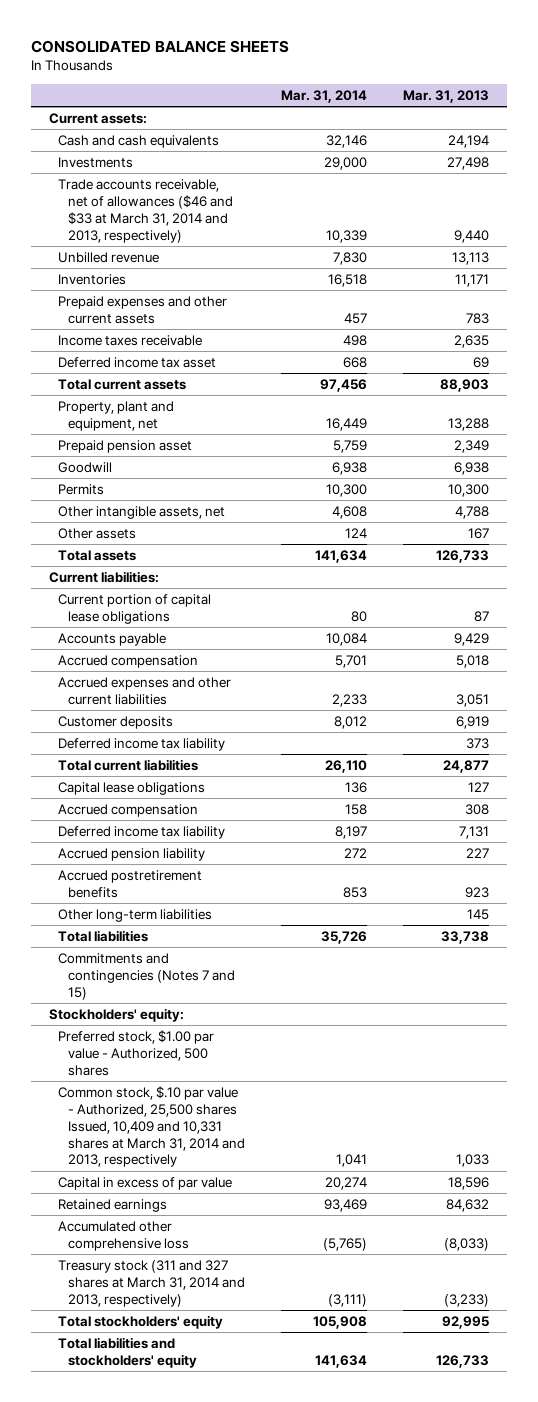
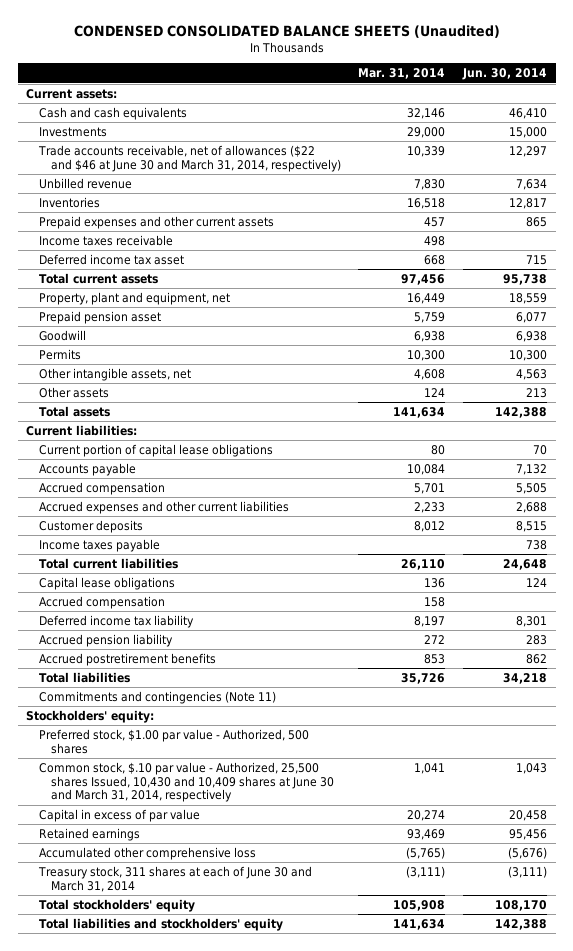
[30,40,289,54] CONSOLIDATED BALANCE SHEETS -> [73,24,500,38] CONDENSED CONSOLIDATED BALANCE SHEETS (Unaudited)
[403,90,490,104] Mar. 31, 2013 -> none
none -> [461,68,547,81] Jun. 30, 2014
[58,179,234,243] Trade accounts receivable, net of allowances ($46 and $33 at March 31, 2014 and 2013, respectively) -> [37,144,341,172] Trade accounts receivable, net of allowances ($22 and $46 at June 30 and March 31, 2014, respectively)
[58,738,226,752] Deferred income tax liability -> none
none -> [38,538,160,552] Income taxes payable
[58,909,213,923] Other long-term liabilities -> none
[58,953,236,1000] Commitments and contingencies (Notes 7 and 15) -> [38,690,276,704] Commitments and contingencies (Note 11)
[58,1086,246,1168] Common stock, $.10 par value - Authorized, 25,500 shares Issued, 10,409 and 10,331 shares at March 31, 2014 and 2013, respectively -> [38,761,334,803] Common stock, $.10 par value - Authorized, 25,500 shares Issued, 10,430 and 10,409 shares at June 30 and March 31, 2014, respectively
[58,1260,246,1307] Treasury stock (311 and 327 shares at March 31, 2014 and 2013, respectively) -> [37,865,312,892] Treasury stock, 311 shares at each of June 30 and March 31, 2014

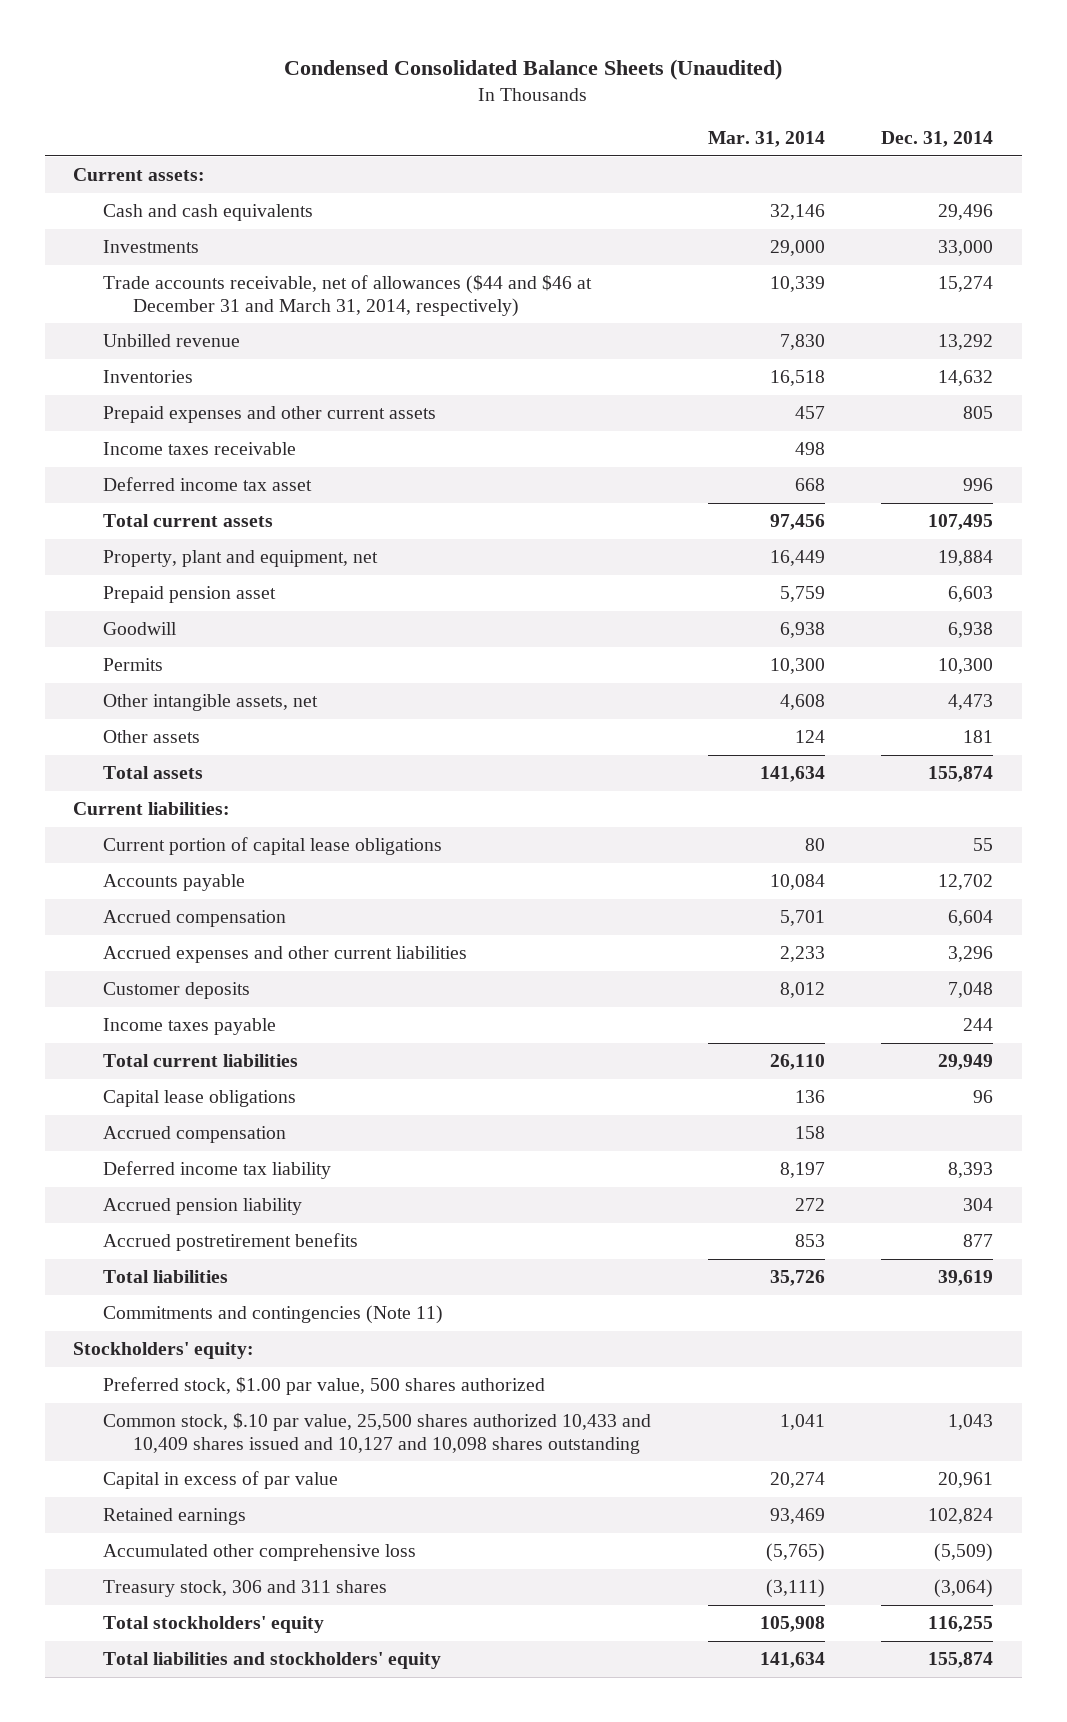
[73,24,500,38] CONDENSED CONSOLIDATED BALANCE SHEETS (Unaudited) -> [284,59,783,81] Condensed Consolidated Balance Sheets (Unaudited)
[461,68,547,81] Jun. 30, 2014 -> none
none -> [881,131,994,148] Dec. 31, 2014
[37,144,341,172] Trade accounts receivable, net of allowances ($22 and $46 at June 30 and March 31, 2014, respectively) -> [103,275,593,317] Trade accounts receivable, net of allowances ($44 and $46 at December 31 and March 31, 2014, respectively)
[38,728,309,754] Preferred stock, $1.00 par value - Authorized, 500 shares -> [103,1377,546,1396] Preferred stock, $1.00 par value, 500 shares authorized
[38,761,334,803] Common stock, $.10 par value - Authorized, 25,500 shares Issued, 10,430 and 10,409 shares at June 30 and March 31, 2014, respectively -> [103,1413,652,1454] Common stock, $.10 par value, 25,500 shares authorized 10,433 and 10,409 shares issued and 10,127 and 10,098 shares outstanding
[37,865,312,892] Treasury stock, 311 shares at each of June 30 and March 31, 2014 -> [103,1580,388,1598] Treasury stock, 306 and 311 shares

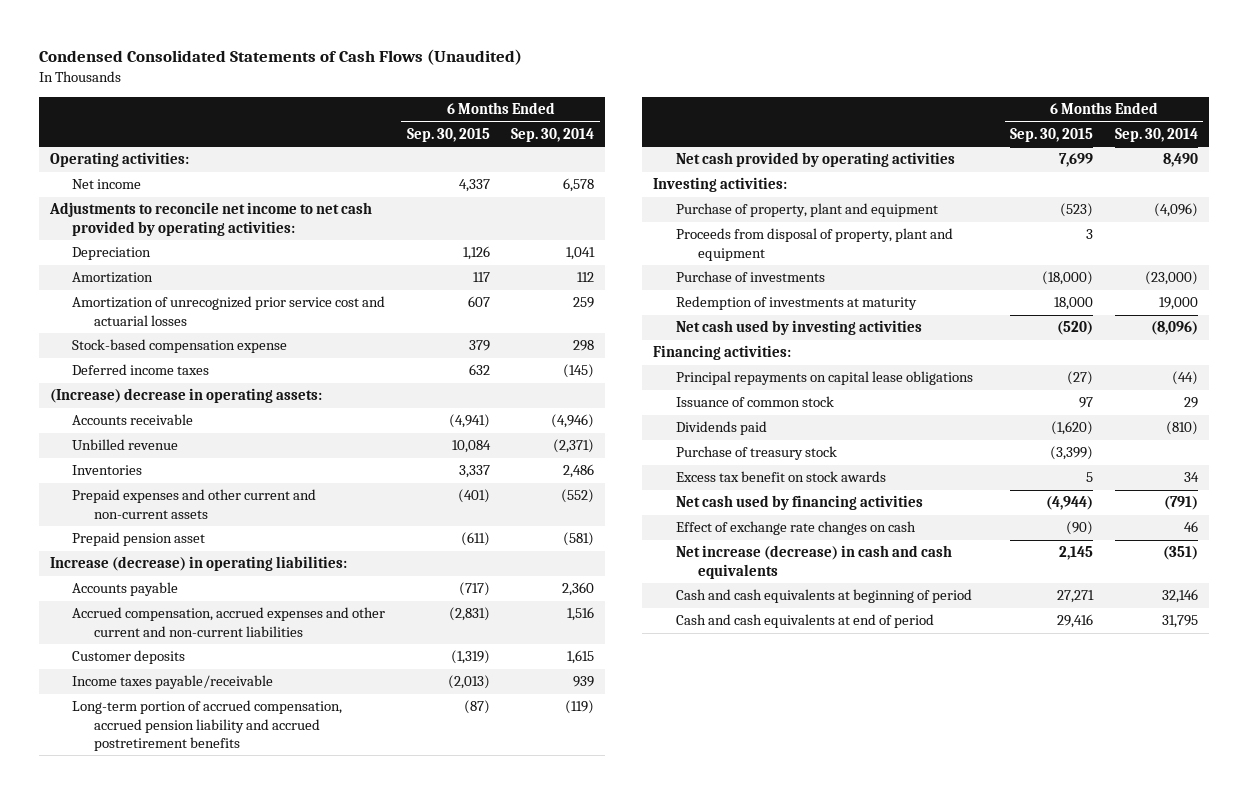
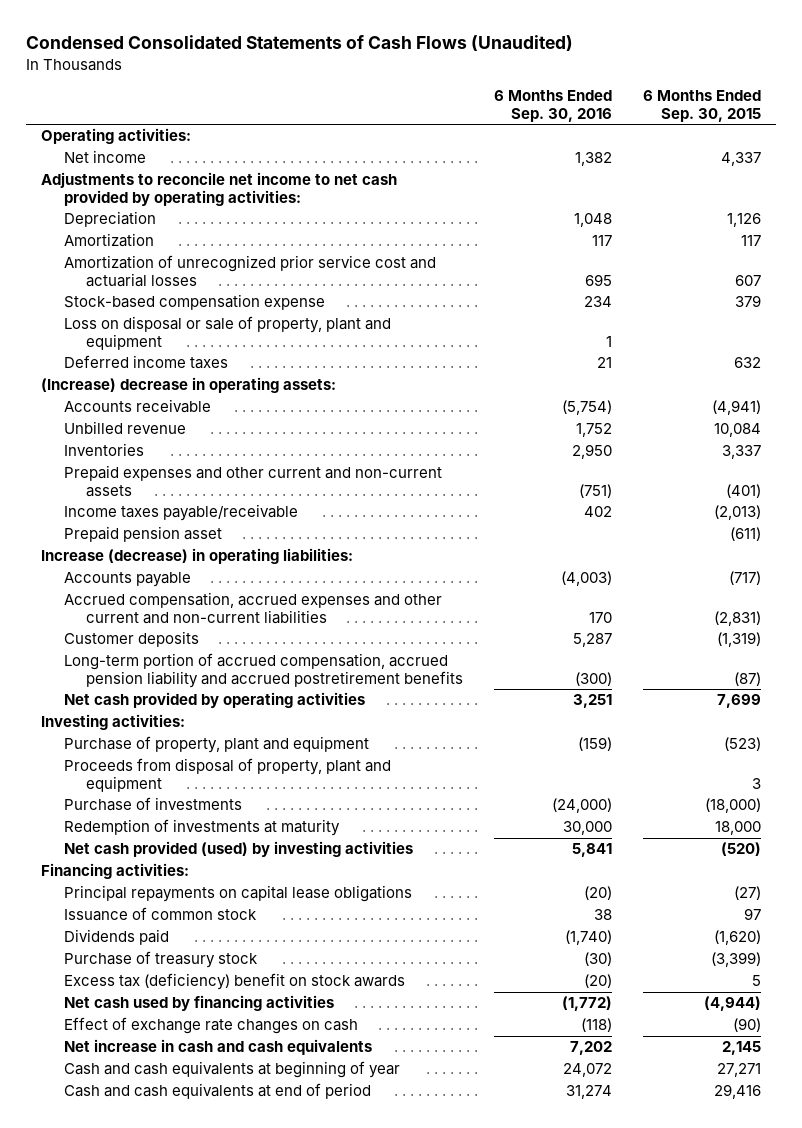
[511,127,595,142] Sep. 30, 2014 -> none
none -> [493,89,612,122] 6 Months Ended Sep. 30, 2016
none -> [63,316,391,351] Loss on disposal or sale of property, plant and equipment
[71,675,273,690] Income taxes payable/receivable -> [63,504,298,522] Income taxes payable/receivable
[675,320,922,336] Net cash used by investing activities -> [63,841,413,858] Net cash provided (used) by investing activities
[675,471,886,483] Excess tax benefit on stock awards -> [63,973,405,991] Excess tax (deficiency) benefit on stock awards
[675,545,952,579] Net increase (decrease) in cash and cash equivalents -> [63,1039,372,1056] Net increase in cash and cash equivalents
[675,589,972,604] Cash and cash equivalents at beginning of period -> [63,1061,400,1079] Cash and cash equivalents at beginning of year

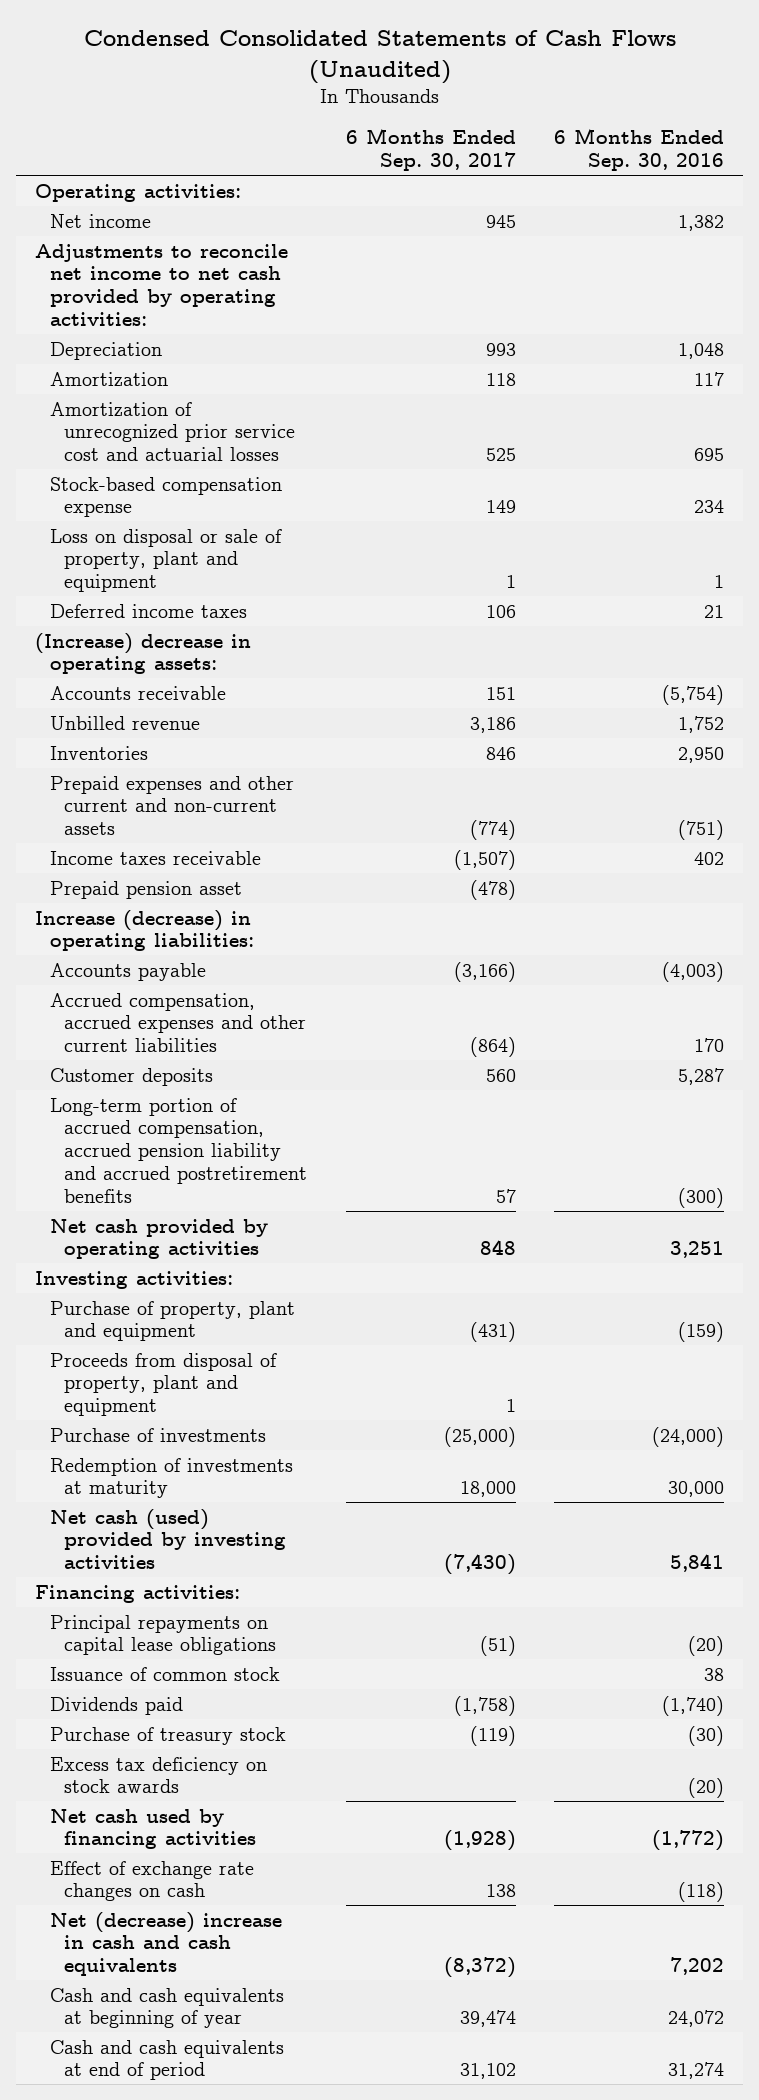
[642,89,761,122] 6 Months Ended Sep. 30, 2015 -> none
none -> [345,128,516,172] 6 Months Ended Sep. 30, 2017
[63,504,298,522] Income taxes payable/receivable -> [49,850,261,865] Income taxes receivable
[63,592,442,625] Accrued compensation, accrued expenses and other current and non-current liabilities -> [49,992,307,1053] Accrued compensation, accrued expenses and other current liabilities
[63,841,413,858] Net cash provided (used) by investing activities -> [49,1508,287,1570] Net cash (used) provided by investing activities
[63,973,405,991] Excess tax (deficiency) benefit on stock awards -> [49,1756,267,1794] Excess tax deficiency on stock awards
[63,1039,372,1056] Net increase in cash and cash equivalents -> [49,1911,282,1977] Net (decrease) increase in cash and cash equivalents

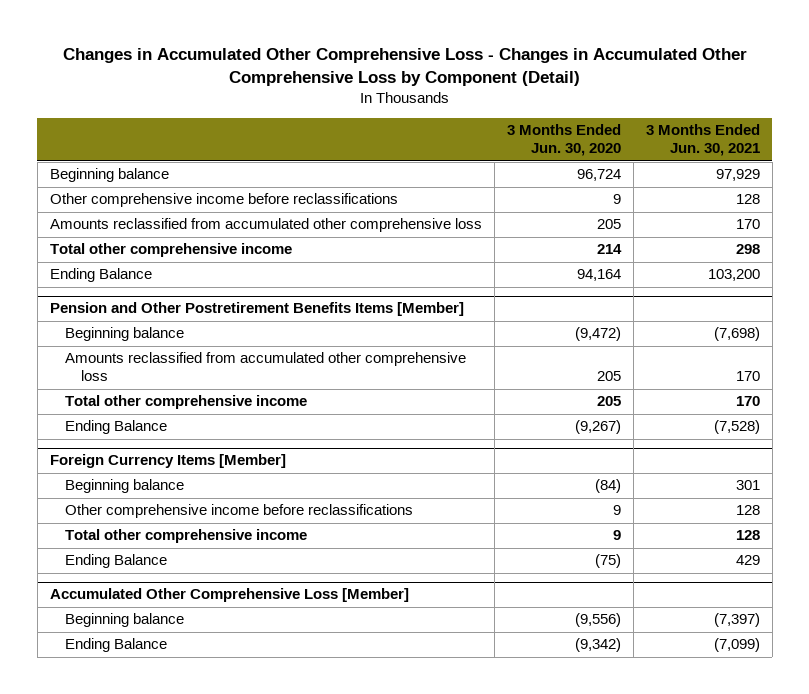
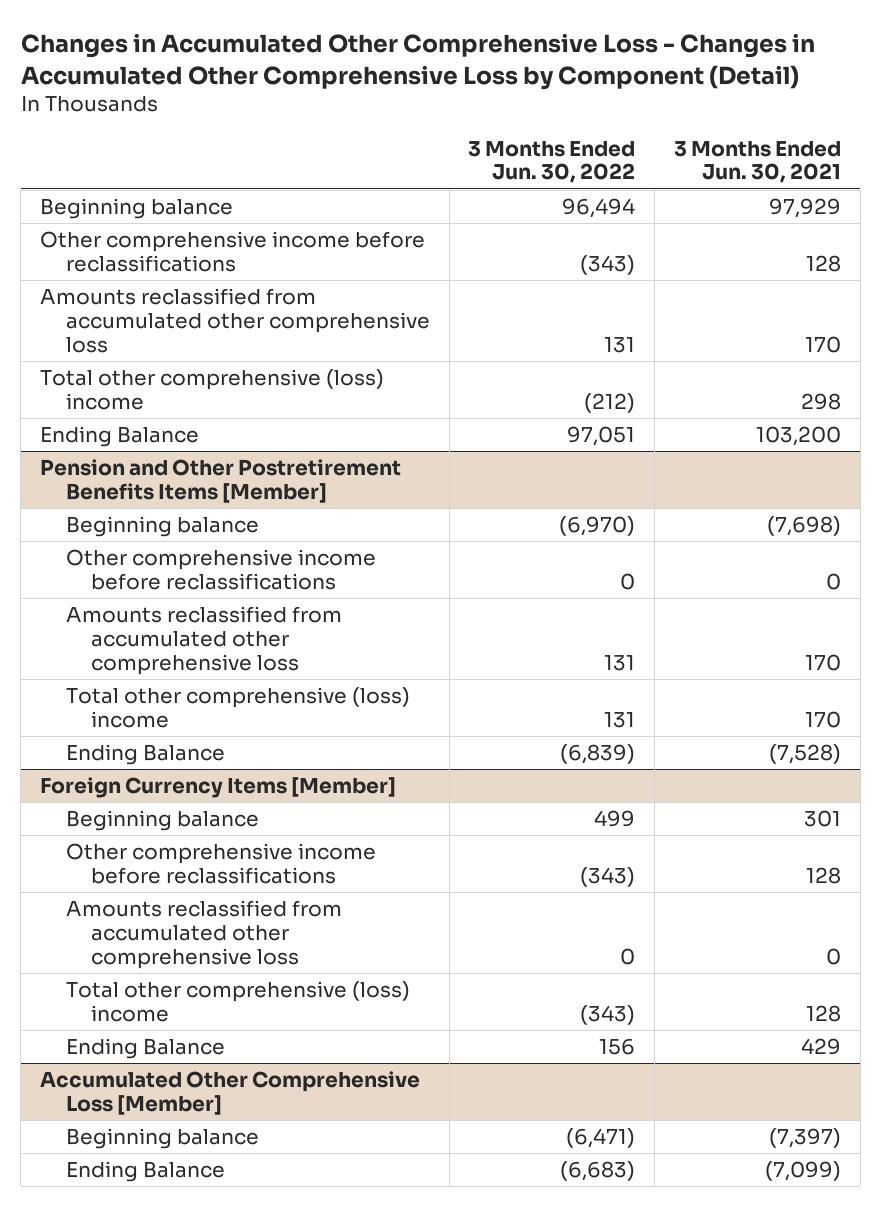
[506,124,621,157] 3 Months Ended Jun. 30, 2020 -> none
none -> [468,140,636,184] 3 Months Ended Jun. 30, 2022
[49,243,292,258] Total other comprehensive income -> [40,369,385,410] Total other comprehensive (loss) income
none -> [65,549,376,590] Other comprehensive income before reclassifications
[65,395,308,410] Total other comprehensive income -> [65,687,410,728] Total other comprehensive (loss) income
none -> [65,900,342,969] Amounts reclassified from accumulated other comprehensive loss
[65,529,308,544] Total other comprehensive income -> [65,981,410,1022] Total other comprehensive (loss) income

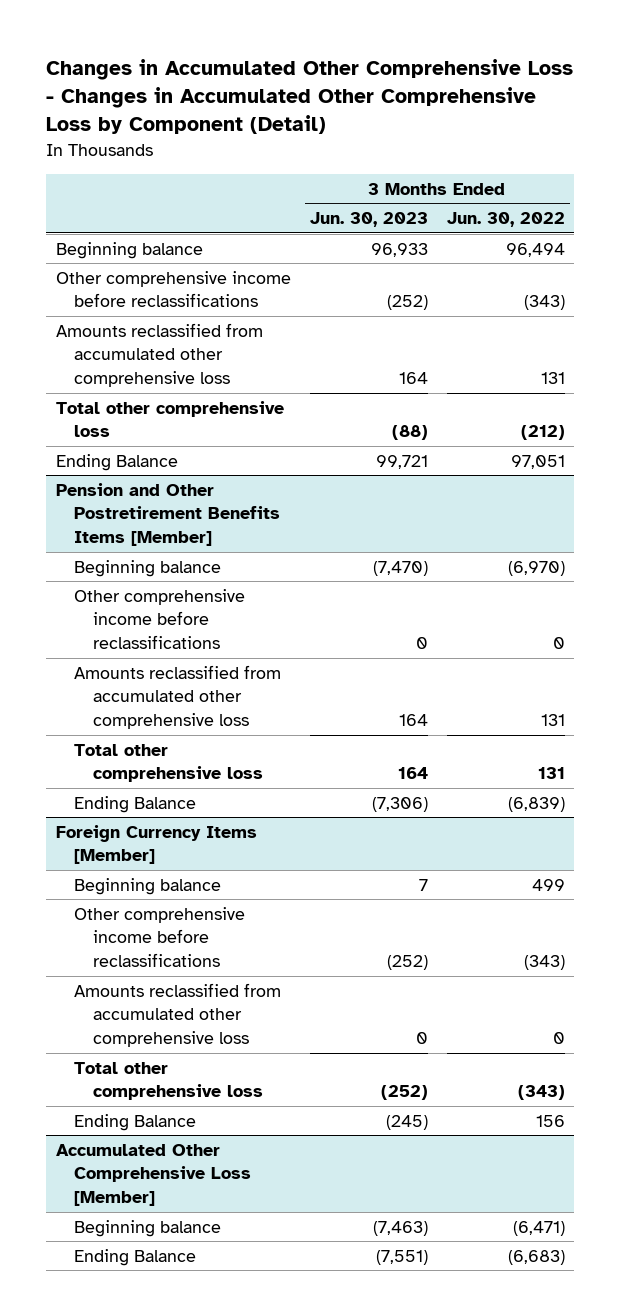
[674,140,842,184] 3 Months Ended Jun. 30, 2021 -> none
none -> [309,212,428,228] Jun. 30, 2023
[40,369,385,410] Total other comprehensive (loss) income -> [55,400,284,438] Total other comprehensive loss
[65,687,410,728] Total other comprehensive (loss) income -> [74,743,263,783] Total other comprehensive loss
[65,981,410,1022] Total other comprehensive (loss) income -> [74,1061,263,1101] Total other comprehensive loss

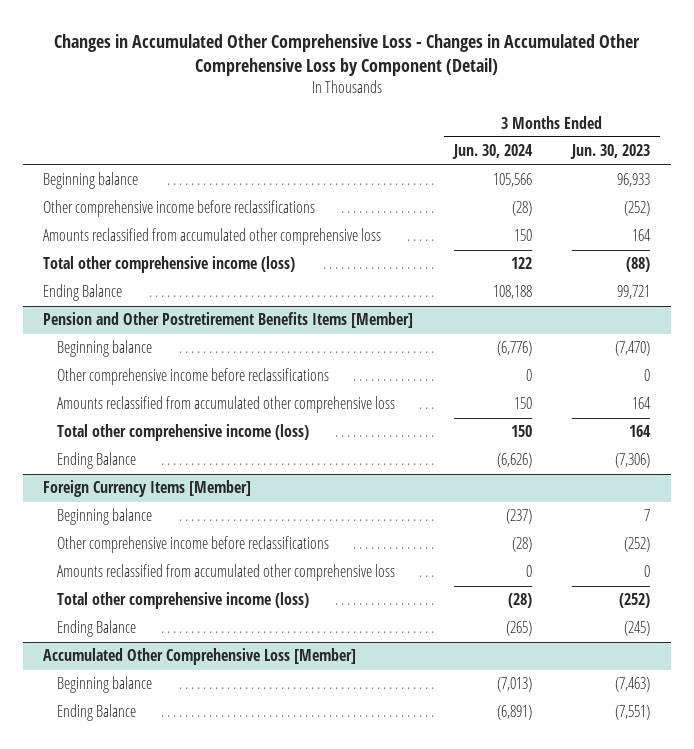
[446,212,565,228] Jun. 30, 2022 -> none
none -> [451,144,533,160] Jun. 30, 2024
[55,400,284,438] Total other comprehensive loss -> [43,256,296,274] Total other comprehensive income (loss)
[74,743,263,783] Total other comprehensive loss -> [57,424,310,442] Total other comprehensive income (loss)
[74,1061,263,1101] Total other comprehensive loss -> [57,592,310,610] Total other comprehensive income (loss)

